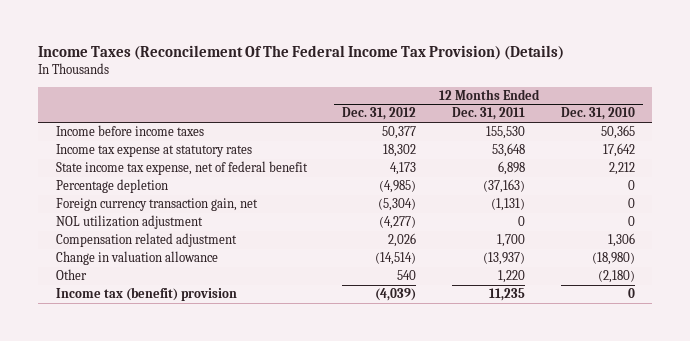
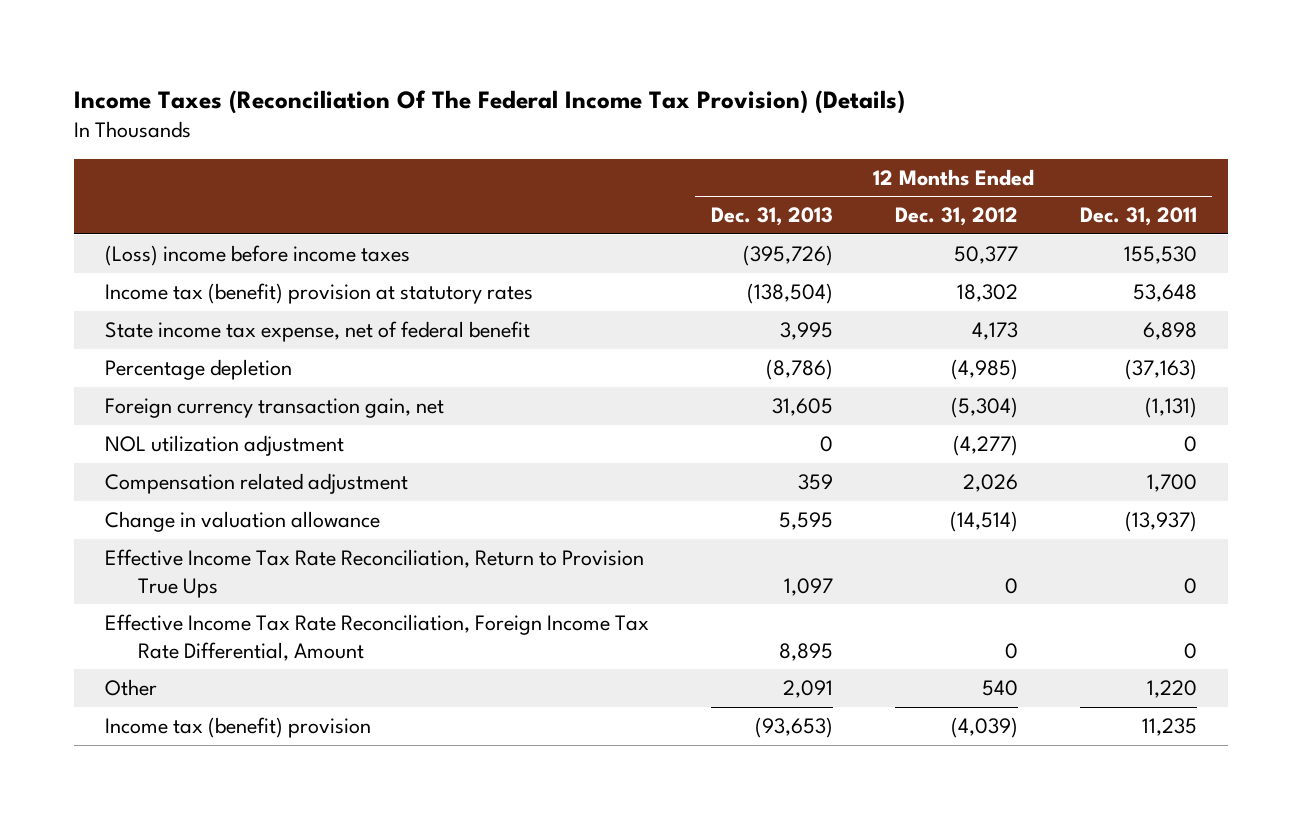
[38,45,565,61] Income Taxes (Reconcilement Of The Federal Income Tax Provision) (Details) -> [73,89,905,114] Income Taxes (Reconciliation Of The Federal Income Tax Provision) (Details)
[560,107,635,121] Dec. 31, 2010 -> none
none -> [710,207,833,227] Dec. 31, 2013
[55,125,204,137] Income before income taxes -> [104,244,410,266] (Loss) income before income taxes
[55,144,252,158] Income tax expense at statutory rates -> [104,282,533,304] Income tax (benefit) provision at statutory rates
none -> [104,548,644,598] Effective Income Tax Rate Reconciliation, Return to Provision True Ups
none -> [104,613,649,661] Effective Income Tax Rate Reconciliation, Foreign Income Tax Rate Differential, Amount

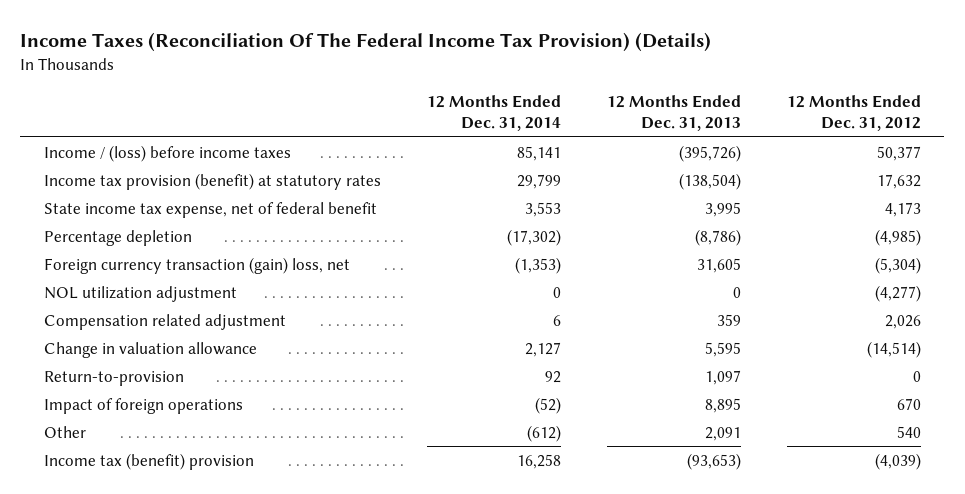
[1079,207,1197,227] Dec. 31, 2011 -> none
none -> [426,95,561,132] 12 Months Ended Dec. 31, 2014
[104,244,410,266] (Loss) income before income taxes -> [43,144,291,162] Income / (loss) before income taxes
[104,282,533,304] Income tax (benefit) provision at statutory rates -> [43,172,381,190] Income tax provision (benefit) at statutory rates
[956,283,1018,302] 18,302 -> [877,173,922,189] 17,632
[104,397,444,418] Foreign currency transaction gain, net -> [43,256,350,274] Foreign currency transaction (gain) loss, net
[104,613,649,661] Effective Income Tax Rate Reconciliation, Foreign Income Tax Rate Differential, Amount -> none
[104,548,644,598] Effective Income Tax Rate Reconciliation, Return to Provision True Ups -> [43,370,184,386] Return-to-provision
none -> [43,397,243,414] Impact of foreign operations

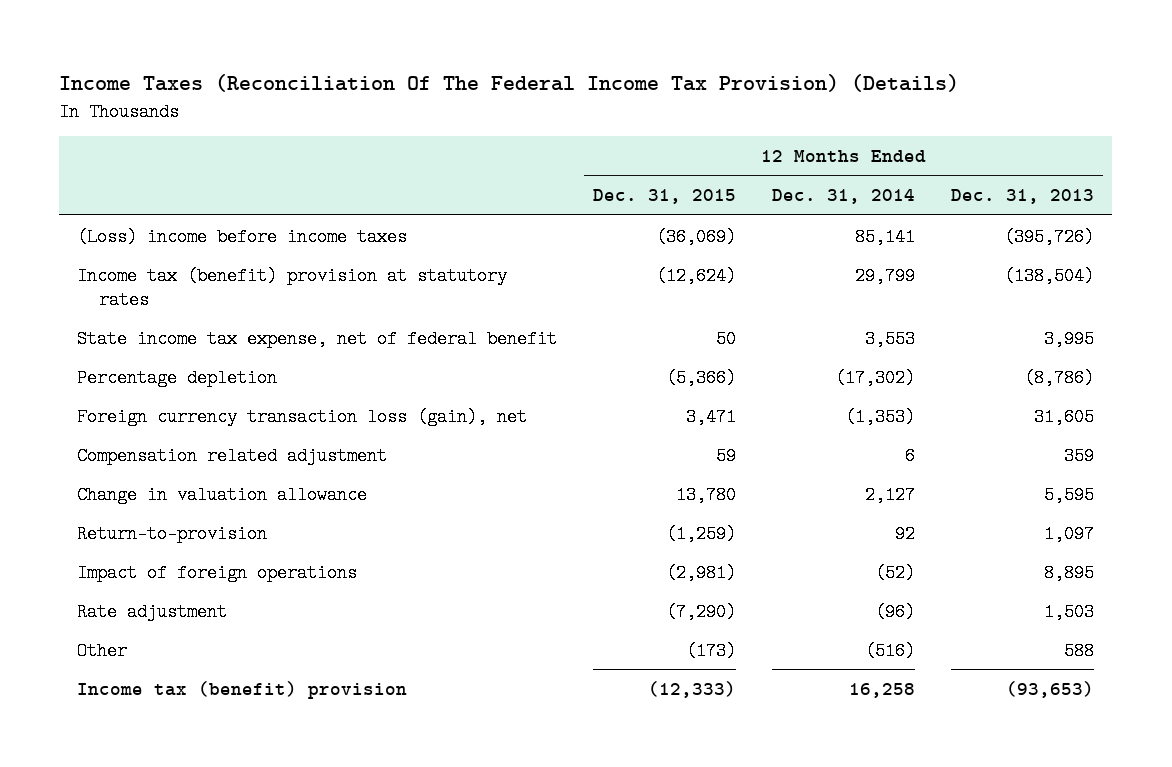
[787,95,922,132] 12 Months Ended Dec. 31, 2012 -> none
none -> [593,189,737,205] Dec. 31, 2015
[43,144,291,162] Income / (loss) before income taxes -> [77,227,408,246] (Loss) income before income taxes
[43,172,381,190] Income tax provision (benefit) at statutory rates -> [77,266,508,309] Income tax (benefit) provision at statutory rates
[43,285,237,302] NOL utilization adjustment -> none
[43,256,350,274] Foreign currency transaction (gain) loss, net -> [77,407,528,426] Foreign currency transaction loss (gain), net
none -> [77,602,228,621] Rate adjustment
[526,424,561,442] (612) -> [865,641,916,660] (516)
[705,426,742,441] 2,091 -> [1064,641,1095,660] 588

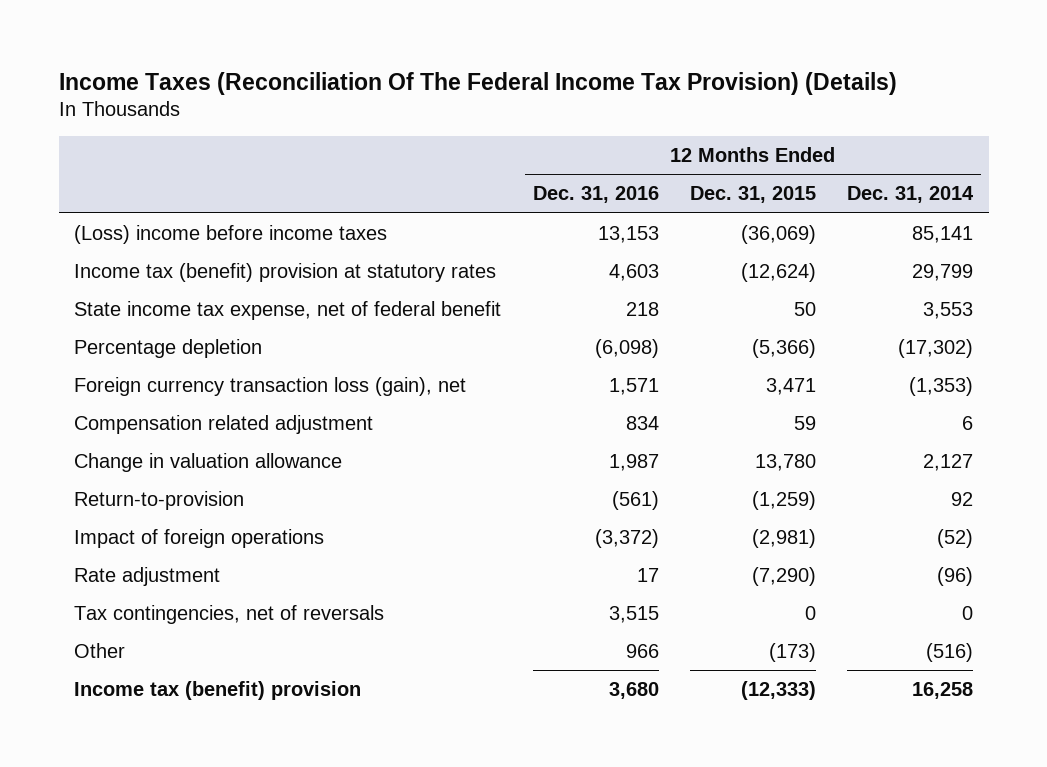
[951,189,1095,205] Dec. 31, 2013 -> none
none -> [532,186,659,204] Dec. 31, 2016
none -> [74,605,385,625] Tax contingencies, net of reversals

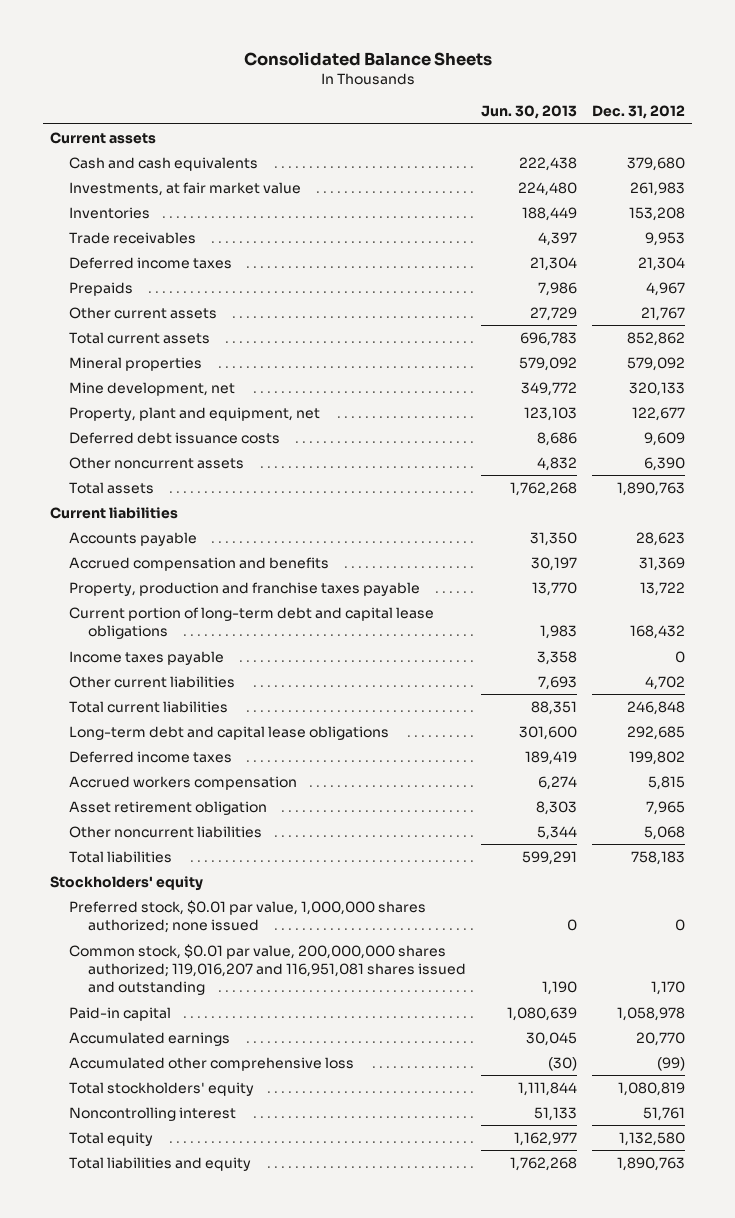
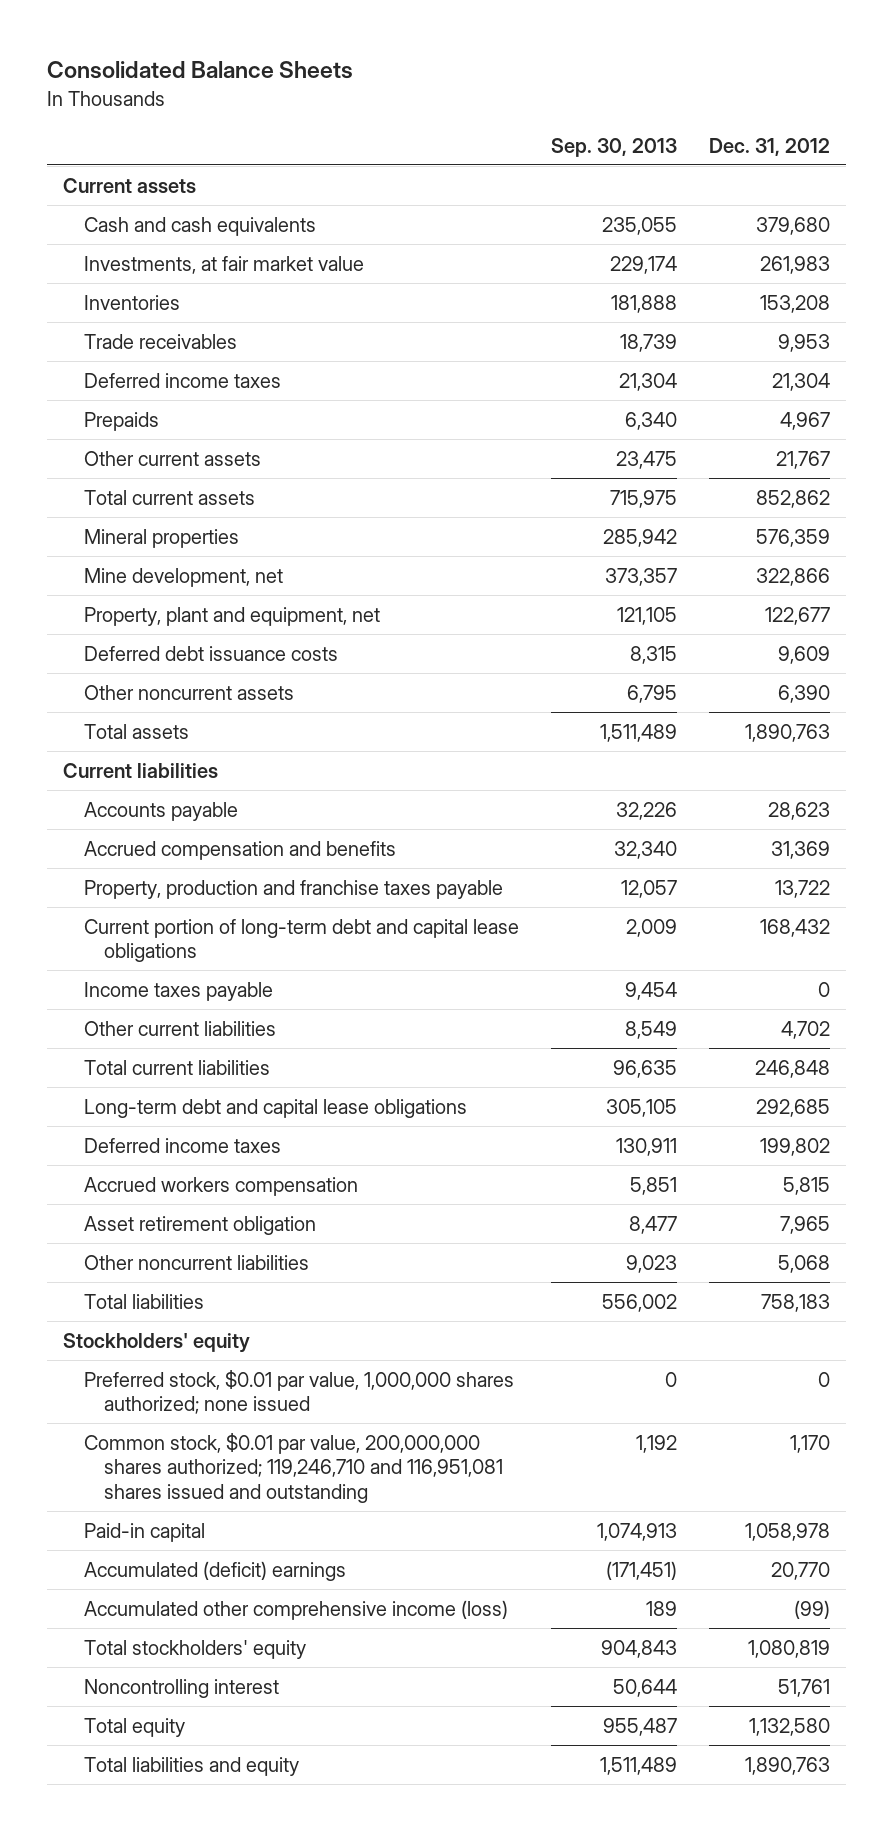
[480,105,577,120] Jun. 30, 2013 -> none
none -> [550,137,677,157] Sep. 30, 2013
[626,356,685,371] 579,092 -> [756,528,831,547] 576,359
[628,381,685,396] 320,133 -> [756,567,831,586] 322,866
[69,943,467,996] Common stock, $0.01 par value, 200,000,000 shares authorized; 119,016,207 and 116,951,081 shares issued and outstanding -> [83,1432,504,1503] Common stock, $0.01 par value, 200,000,000 shares authorized; 119,246,710 and 116,951,081 shares issued and outstanding
[69,1031,231,1046] Accumulated earnings -> [83,1560,346,1581] Accumulated (deficit) earnings
[69,1056,355,1071] Accumulated other comprehensive loss -> [83,1599,508,1620] Accumulated other comprehensive income (loss)

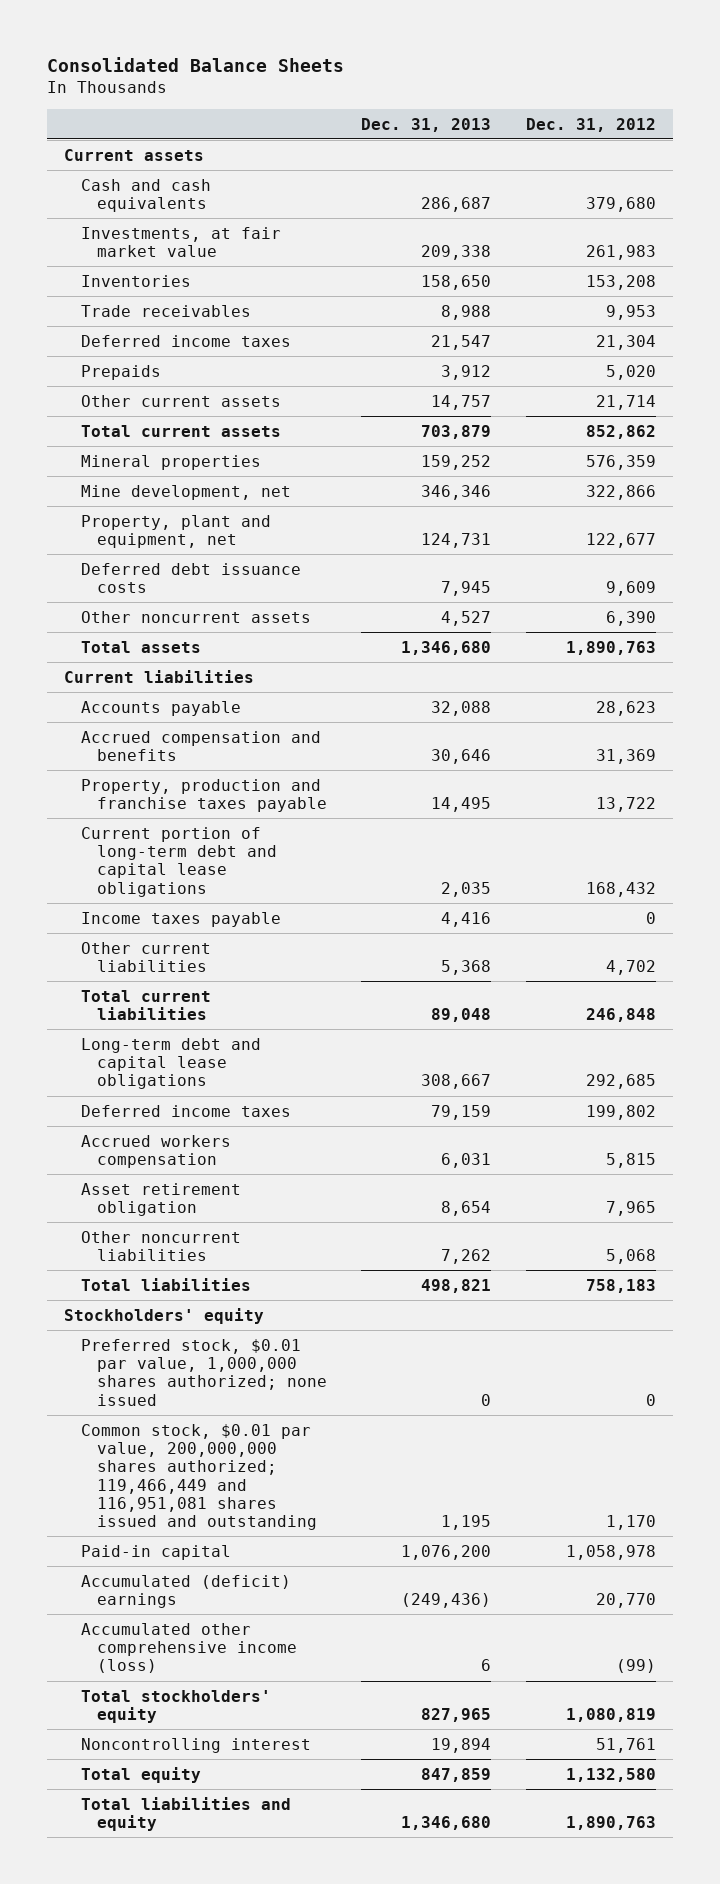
[550,137,677,157] Sep. 30, 2013 -> none
none -> [361,117,492,132] Dec. 31, 2013
[780,411,831,430] 4,967 -> [605,364,656,380] 5,020
[776,450,831,469] 21,767 -> [595,394,656,410] 21,714
[83,1432,504,1503] Common stock, $0.01 par value, 200,000,000 shares authorized; 119,246,710 and 116,951,081 shares issued and outstanding -> [80,1423,317,1531] Common stock, $0.01 par value, 200,000,000 shares authorized; 119,466,449 and 116,951,081 shares issued and outstanding

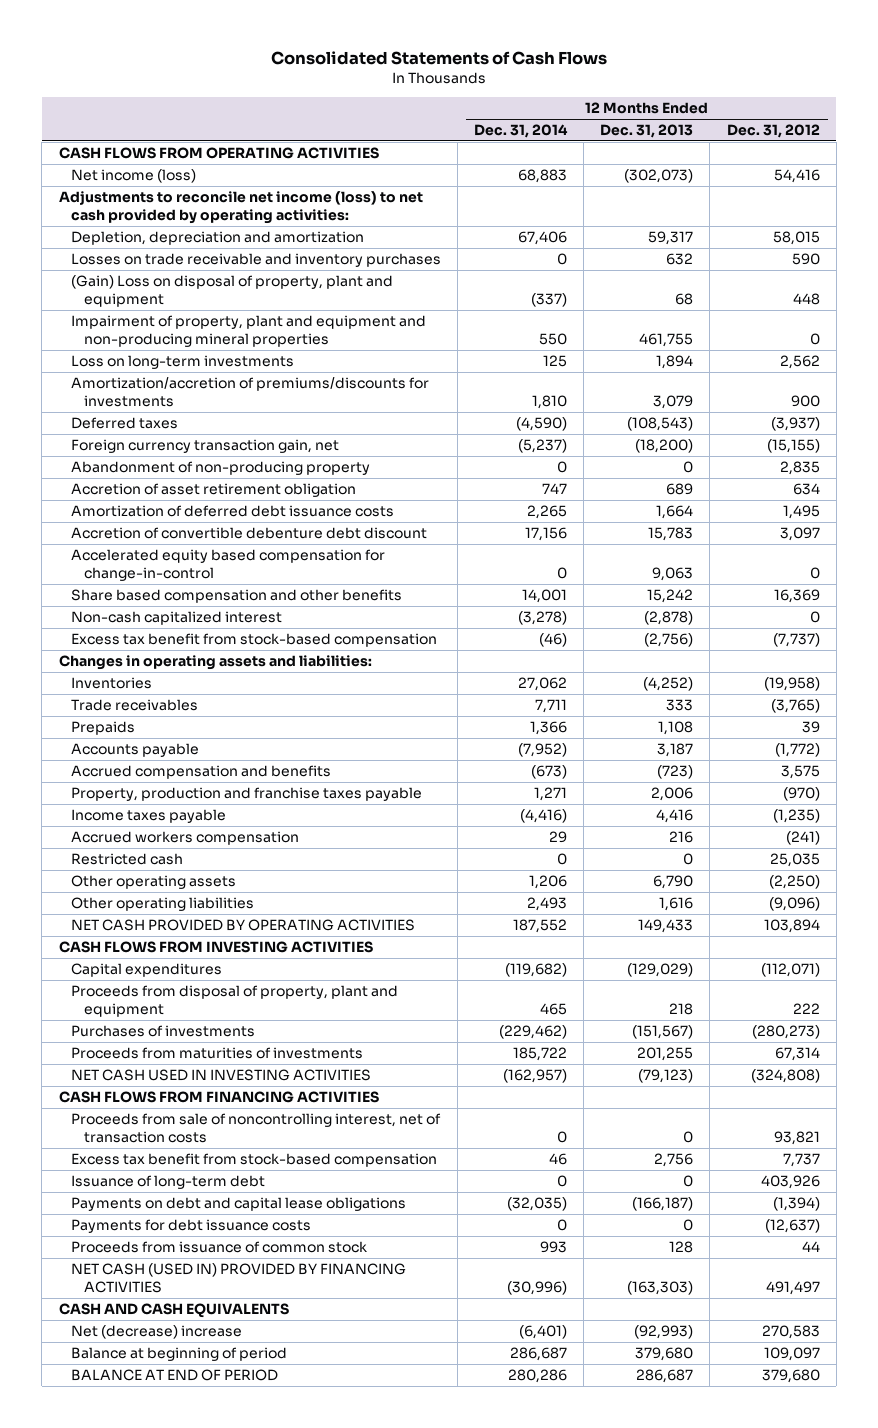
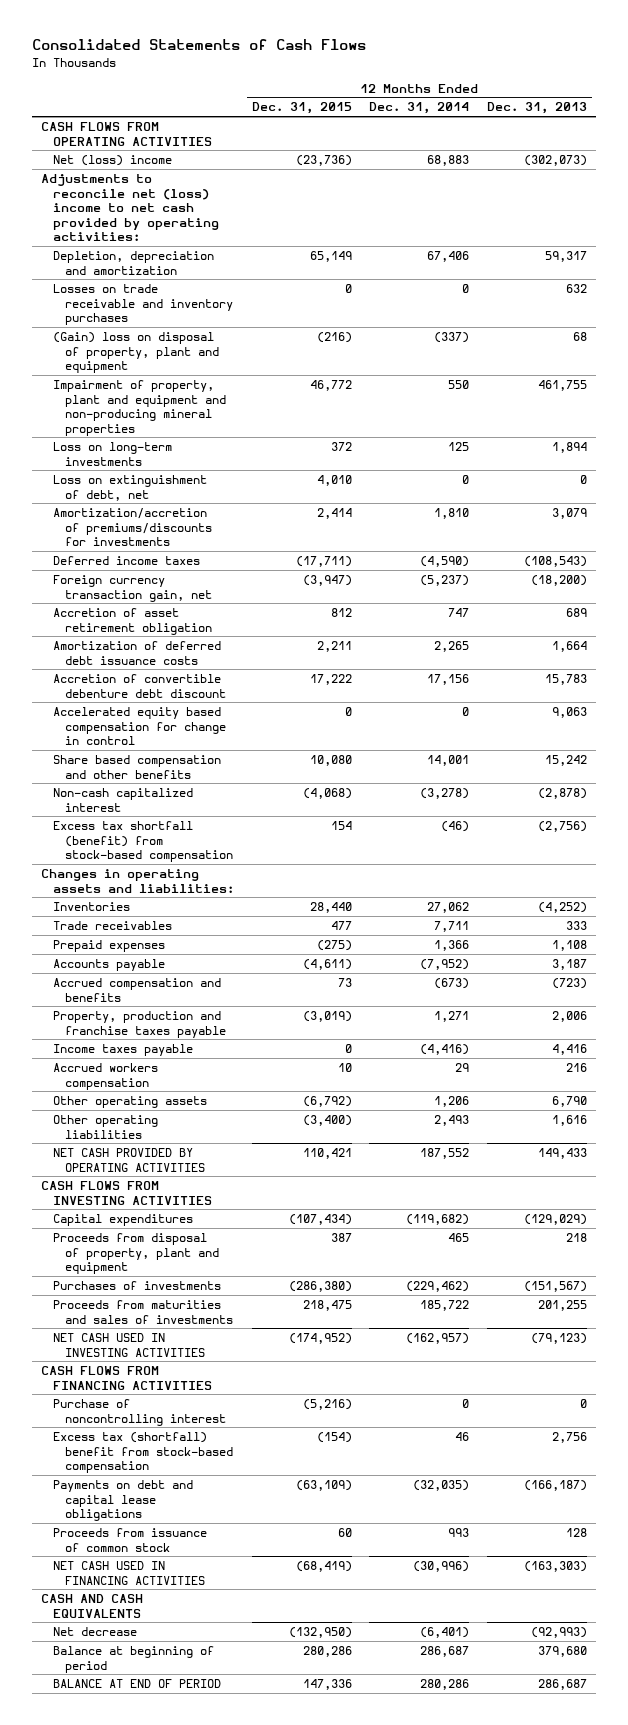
[726,124,820,139] Dec. 31, 2012 -> none
none -> [251,102,352,115] Dec. 31, 2015
[71,169,197,184] Net income (loss) -> [52,154,172,166] Net (loss) income
[58,191,423,224] Adjustments to reconcile net income (loss) to net cash provided by operating activities: -> [40,173,219,242] Adjustments to reconcile net (loss) income to net cash provided by operating activities:
[71,275,394,307] (Gain) Loss on disposal of property, plant and equipment -> [52,331,219,374] (Gain) loss on disposal of property, plant and equipment
none -> [52,474,207,501] Loss on extinguishment of debt, net
[71,417,179,430] Deferred taxes -> [52,555,200,565] Deferred income taxes
[71,461,371,476] Abandonment of non-producing property -> none
[71,549,386,581] Accelerated equity based compensation for change-in-control -> [52,706,226,746] Accelerated equity based compensation for change in control
[71,633,438,648] Excess tax benefit from stock-based compensation -> [52,820,233,863] Excess tax shortfall (benefit) from stock-based compensation
[71,721,136,736] Prepaids -> [52,939,165,952] Prepaid expenses
[71,853,184,866] Restricted cash -> none
[71,1047,364,1060] Proceeds from maturities of investments -> [52,1299,233,1324] Proceeds from maturities and sales of investments
[71,1113,442,1143] Proceeds from sale of noncontrolling interest, net of transaction costs -> none
[71,1175,266,1190] Issuance of long-term debt -> none
none -> [52,1398,226,1426] Purchase of noncontrolling interest
[71,1153,438,1168] Excess tax benefit from stock-based compensation -> [52,1431,233,1474] Excess tax (shortfall) benefit from stock-based compensation
[71,1219,312,1234] Payments for debt issuance costs -> none
[71,1263,407,1293] NET CASH (USED IN) PROVIDED BY FINANCING ACTIVITIES -> [52,1560,205,1585] NET CASH USED IN FINANCING ACTIVITIES
[71,1325,243,1340] Net (decrease) increase -> [52,1626,137,1636] Net decrease

